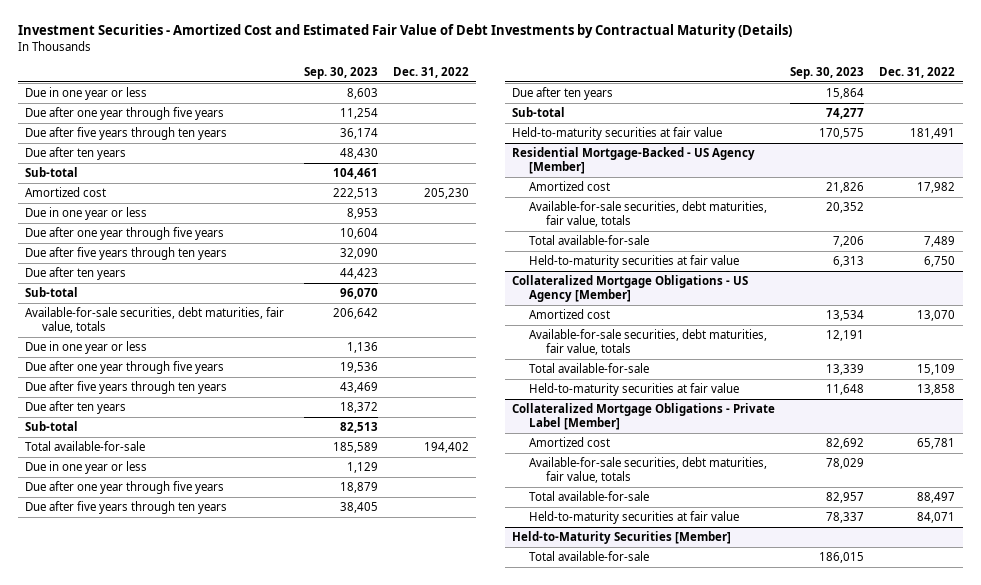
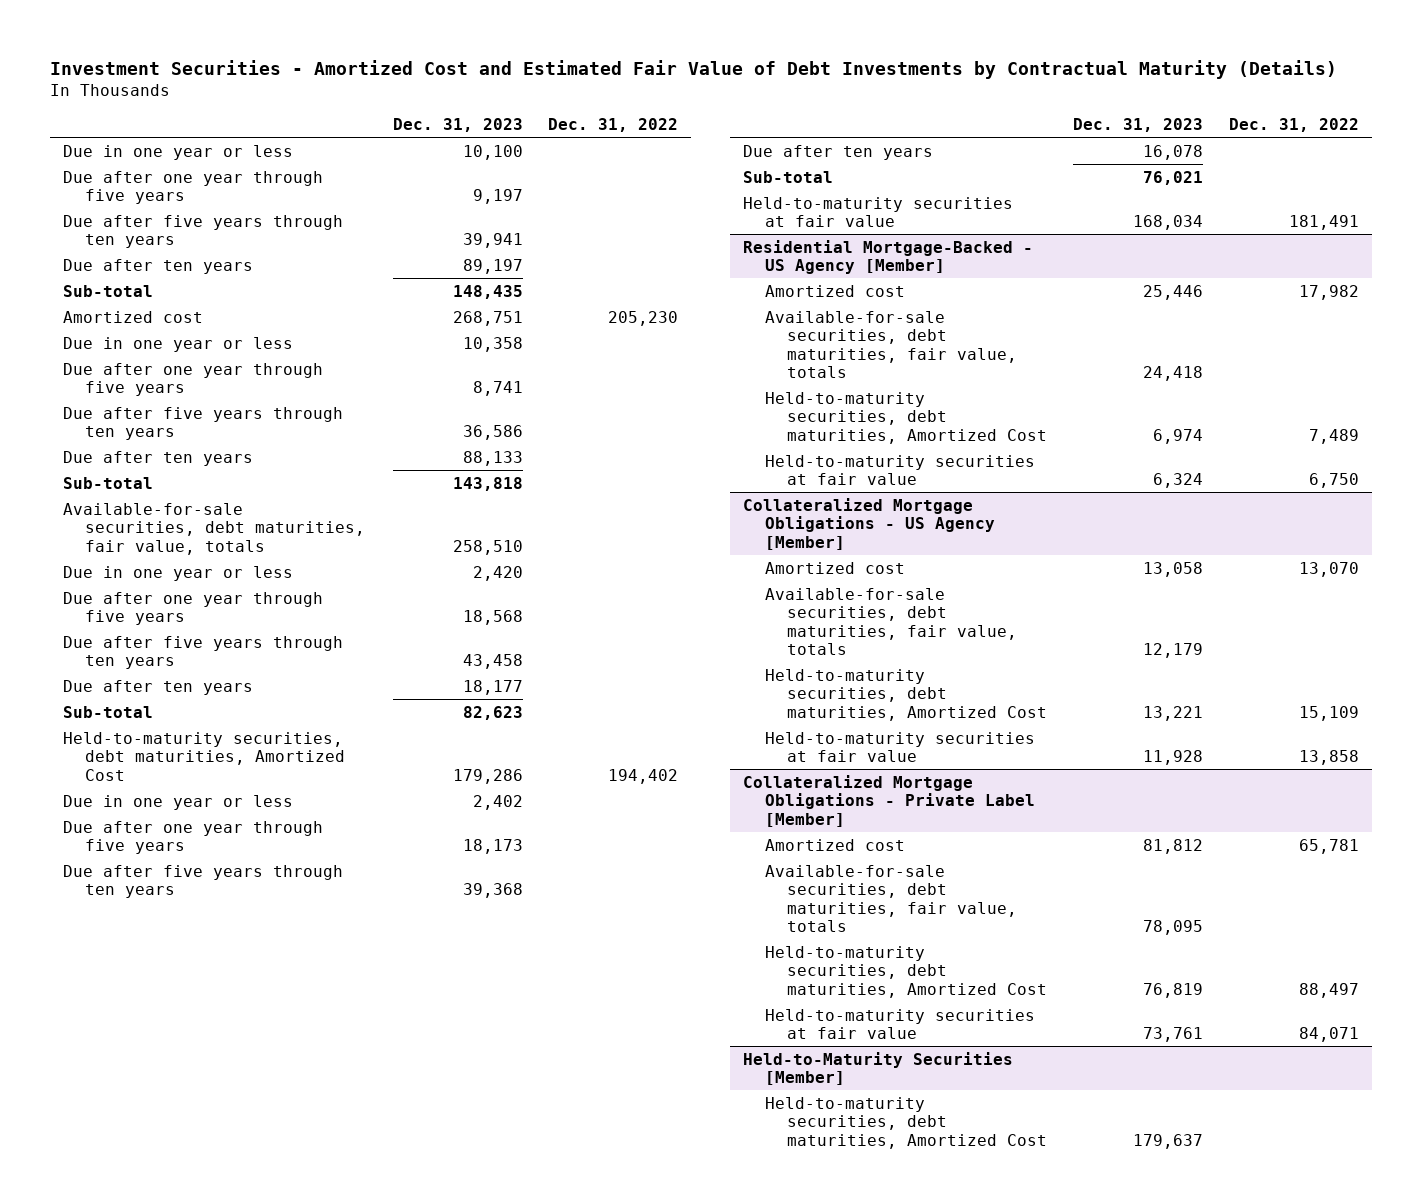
[303,67,378,80] Sep. 30, 2023 -> none
none -> [392,117,523,132] Dec. 31, 2023
[25,440,146,451] Total available-for-sale -> [63,731,345,781] Held-to-maturity securities, debt maturities, Amortized Cost
[529,234,650,245] Total available-for-sale -> [765,391,1047,444] Held-to-maturity securities, debt maturities, Amortized Cost
[529,362,650,373] Total available-for-sale -> [765,668,1047,721] Held-to-maturity securities, debt maturities, Amortized Cost
[529,490,650,501] Total available-for-sale -> [765,945,1047,998] Held-to-maturity securities, debt maturities, Amortized Cost
[529,550,650,561] Total available-for-sale -> [765,1096,1047,1149] Held-to-maturity securities, debt maturities, Amortized Cost

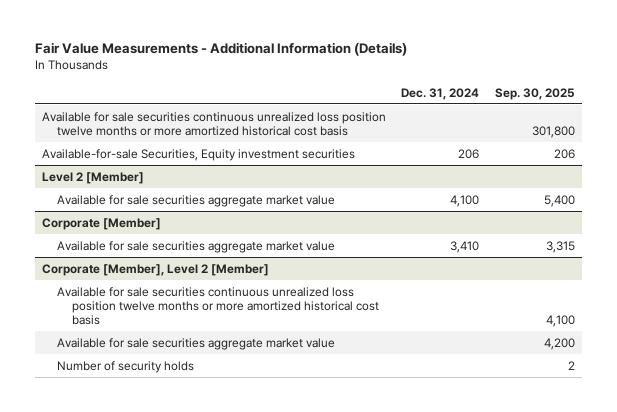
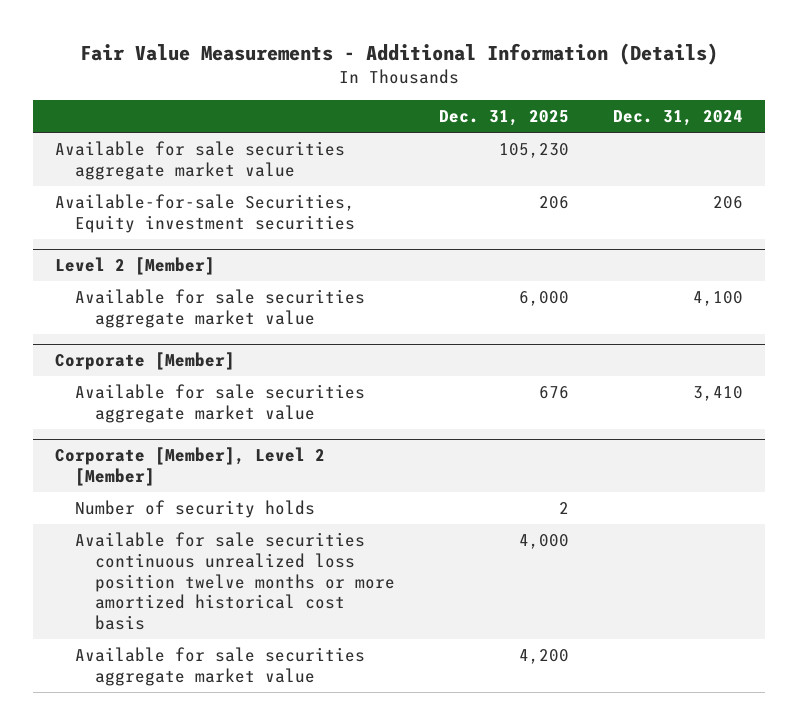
[494,87,575,100] Sep. 30, 2025 -> none
none -> [439,110,570,127] Dec. 31, 2025
[42,111,387,136] Available for sale securities continuous unrealized loss position twelve months or more amortized historical cost basis -> none
none -> [54,141,345,180] Available for sale securities aggregate market value
[57,360,195,373] Number of security holds -> [75,500,316,519] Number of security holds

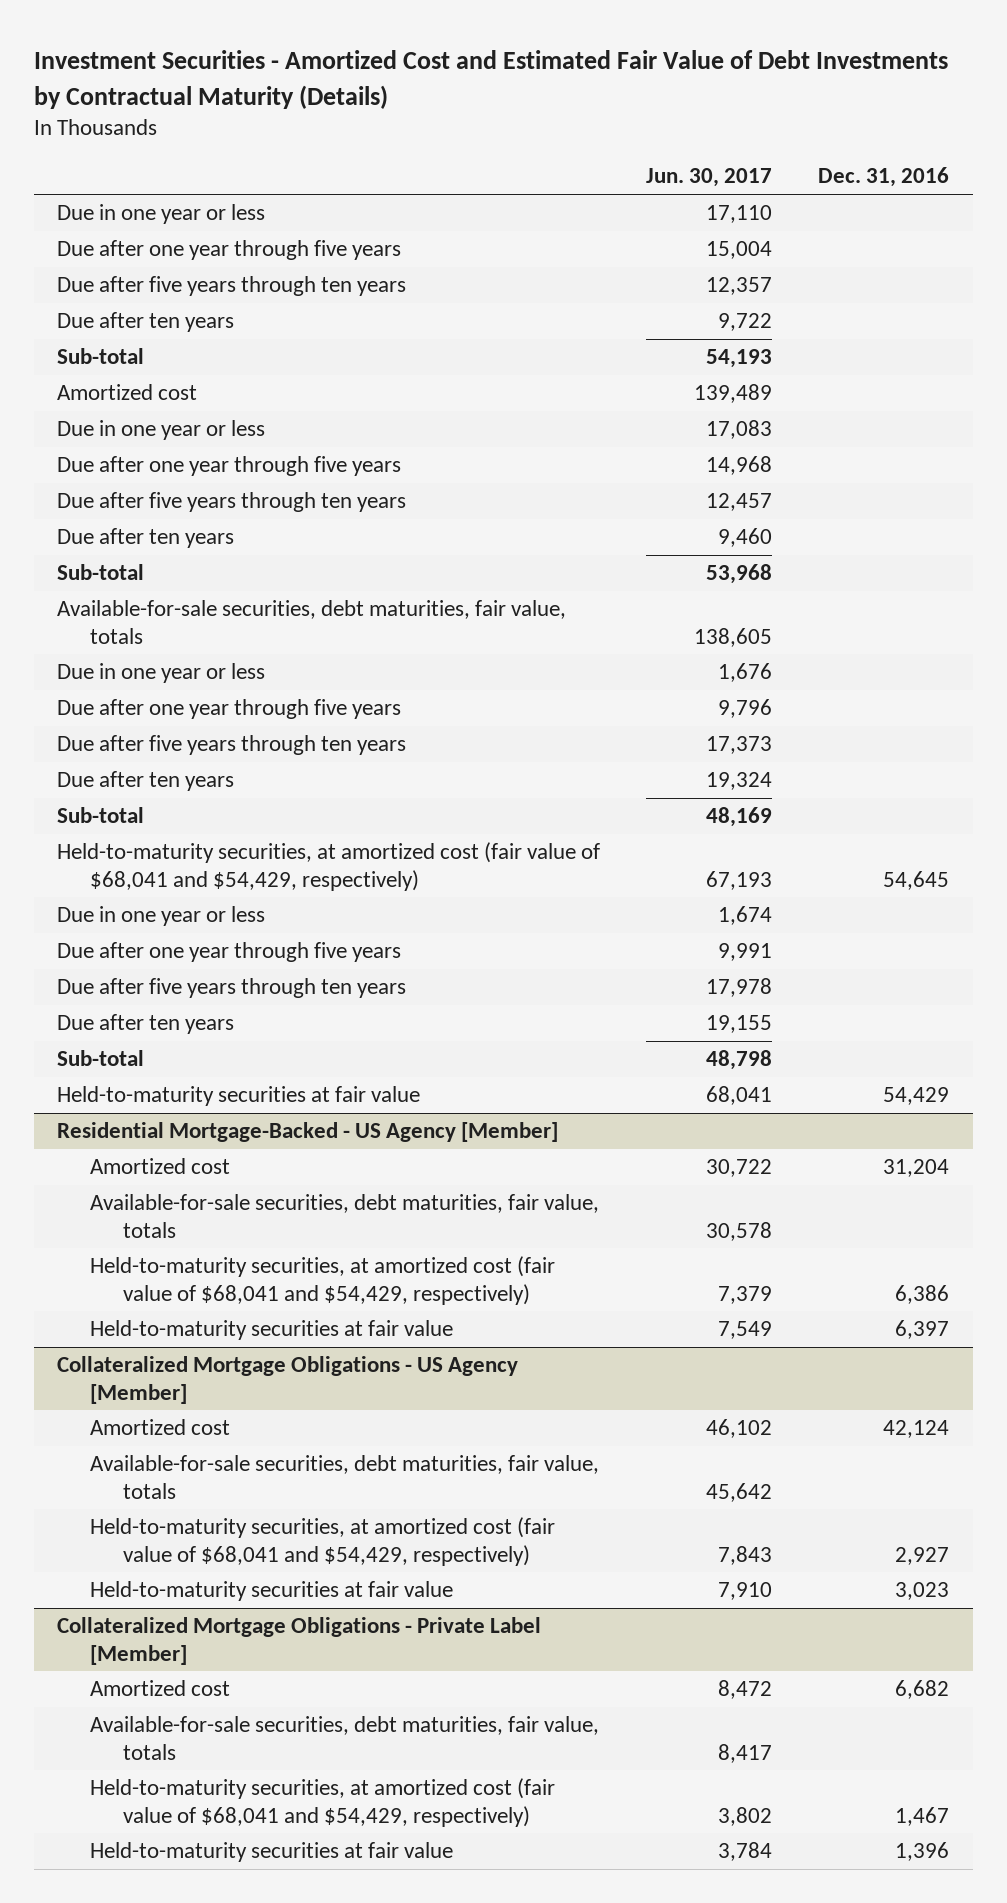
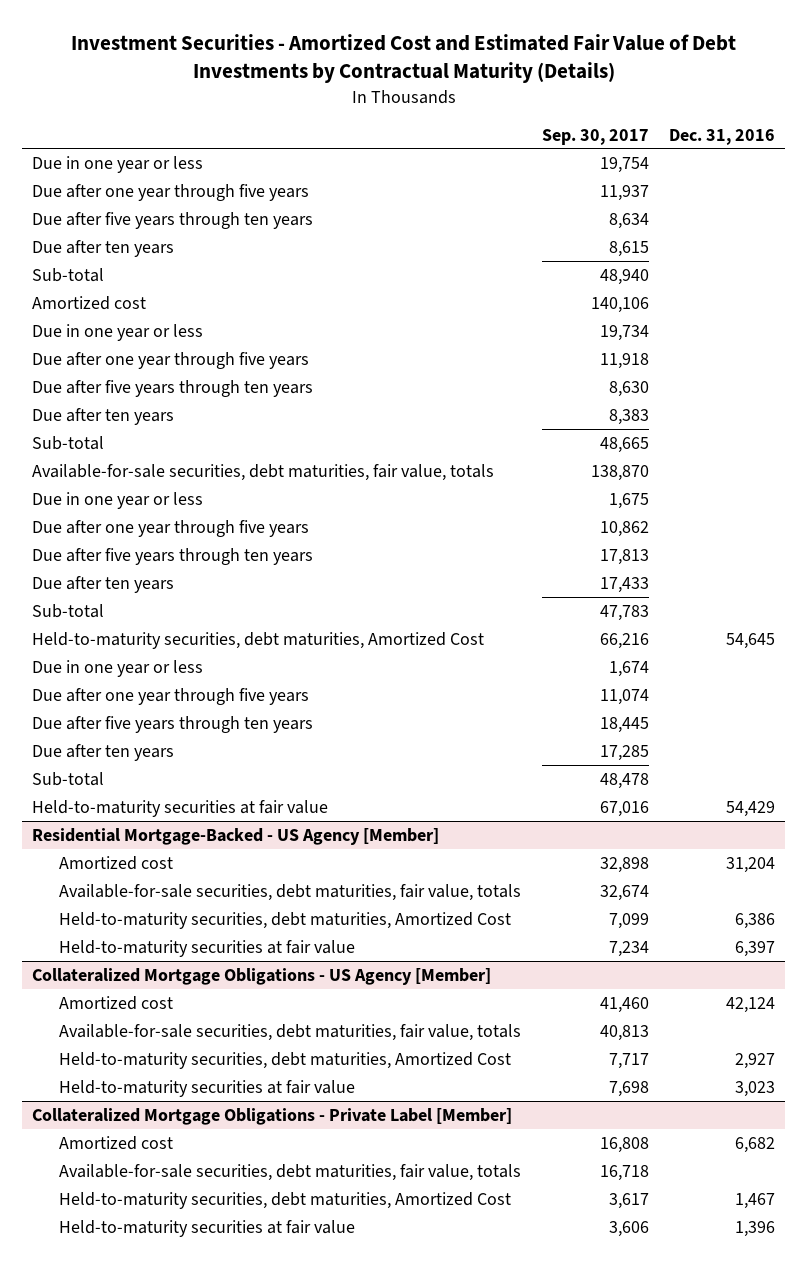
[646,168,773,188] Jun. 30, 2017 -> none
none -> [541,128,649,145] Sep. 30, 2017
[57,842,601,891] Held-to-maturity securities, at amortized cost (fair value of $68,041 and $54,429, respectively) -> [32,631,485,649] Held-to-maturity securities, debt maturities, Amortized Cost
[89,1256,555,1305] Held-to-maturity securities, at amortized cost (fair value of $68,041 and $54,429, respectively) -> [59,911,512,929] Held-to-maturity securities, debt maturities, Amortized Cost
[89,1517,555,1566] Held-to-maturity securities, at amortized cost (fair value of $68,041 and $54,429, respectively) -> [59,1051,512,1069] Held-to-maturity securities, debt maturities, Amortized Cost
[89,1778,555,1827] Held-to-maturity securities, at amortized cost (fair value of $68,041 and $54,429, respectively) -> [59,1191,512,1209] Held-to-maturity securities, debt maturities, Amortized Cost

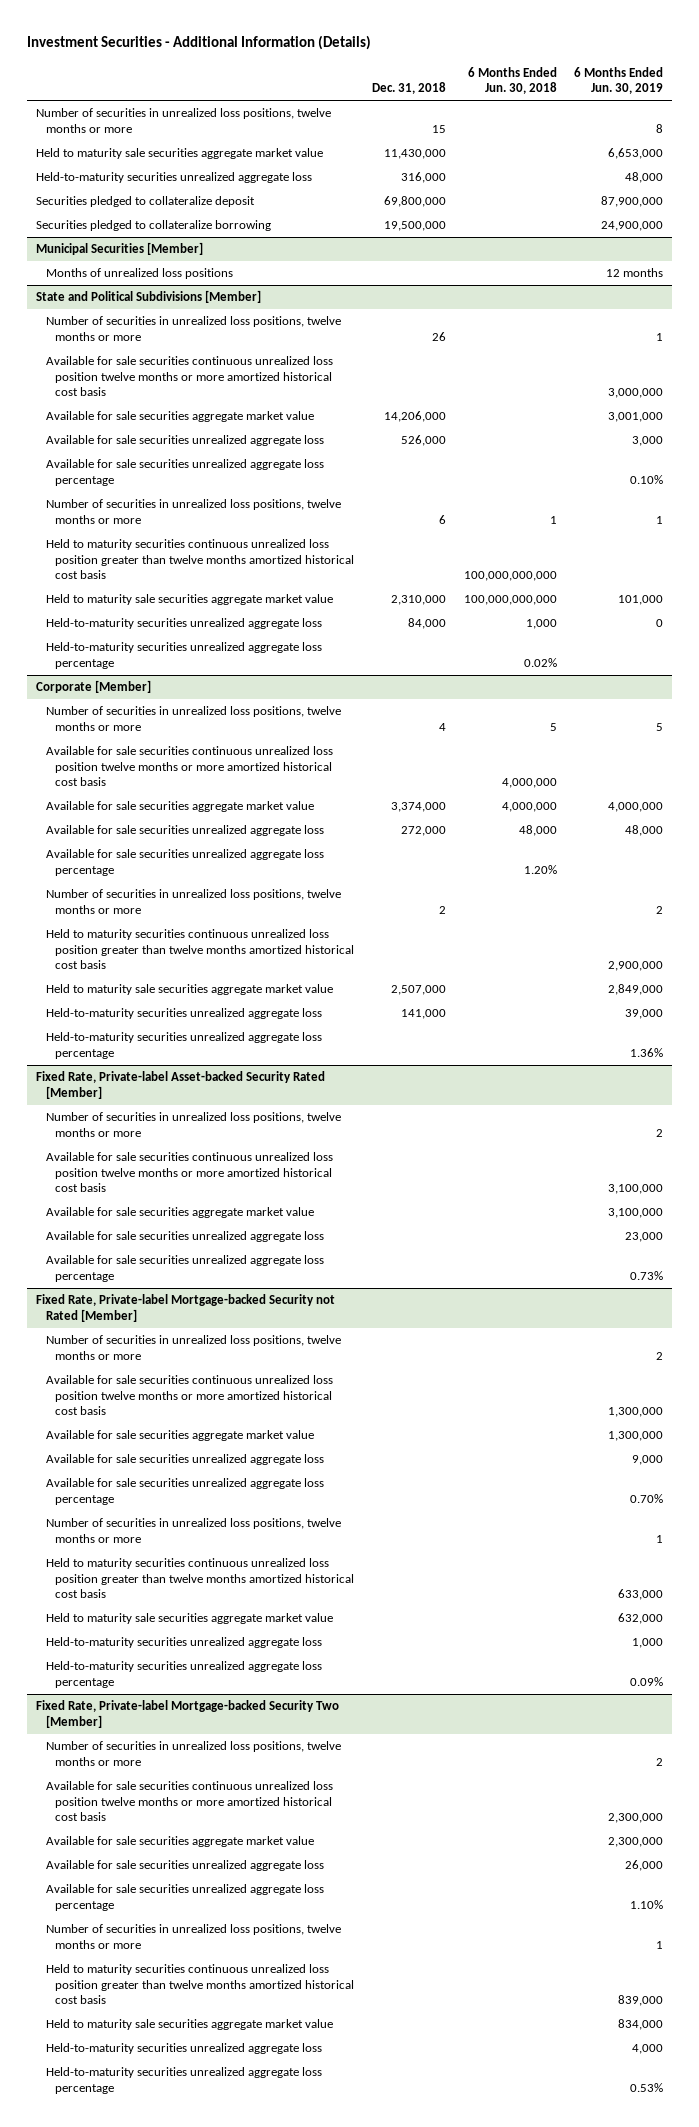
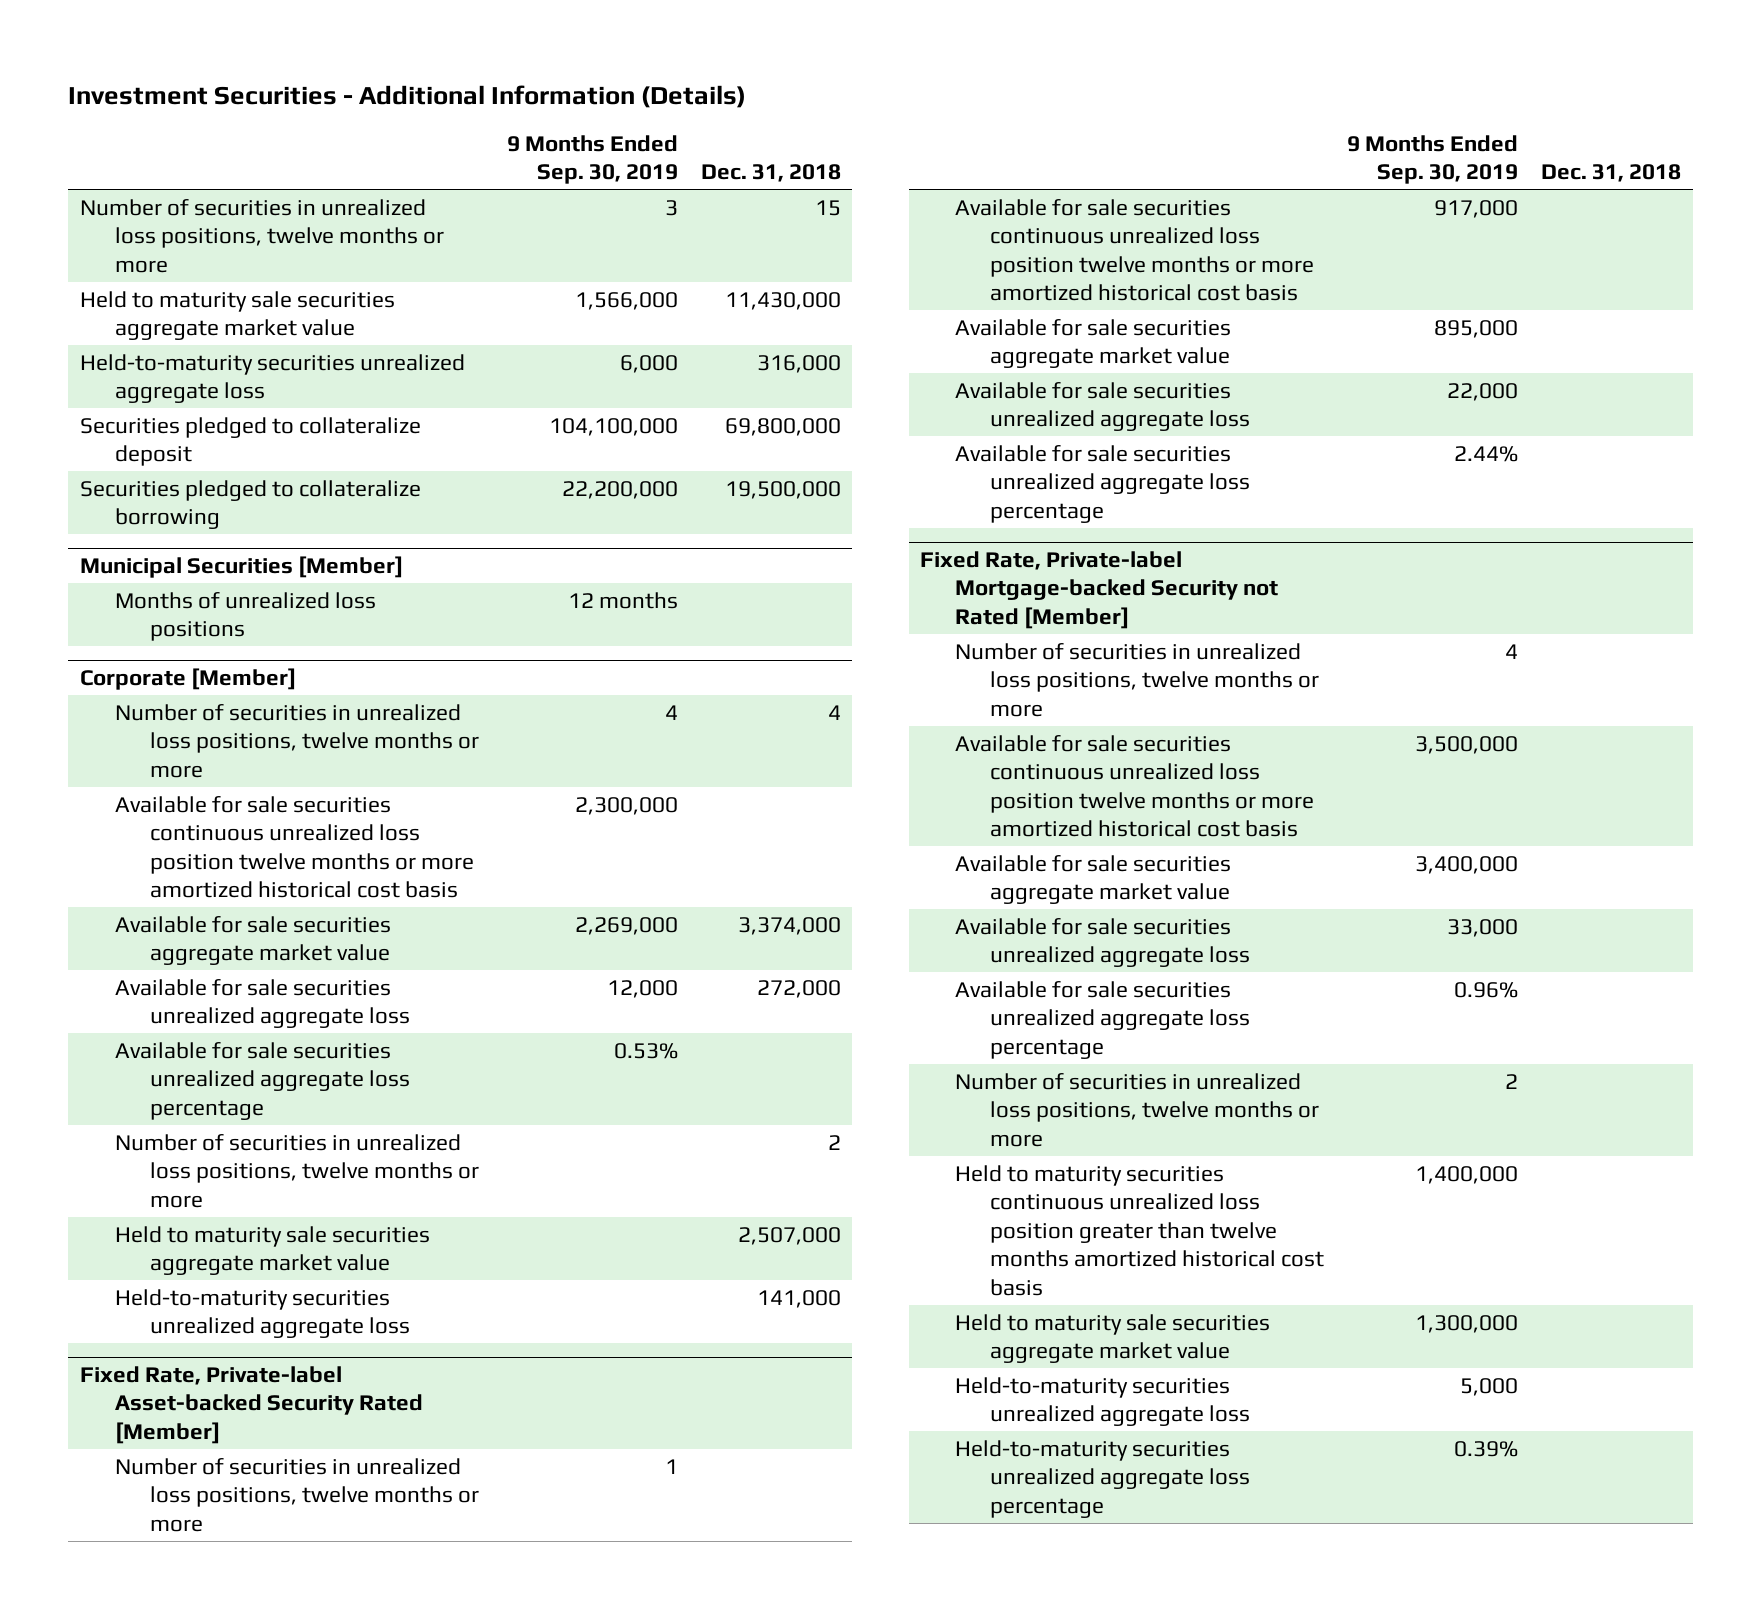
[467,66,557,95] 6 Months Ended Jun. 30, 2018 -> none
[574,66,664,95] 6 Months Ended Jun. 30, 2019 -> none
none -> [506,134,678,185] 9 Months Ended Sep. 30, 2019
[35,290,261,304] State and Political Subdivisions [Member] -> none
[45,316,341,341] Number of securities in unrealized loss positions, twelve months or more -> none
[45,356,333,396] Available for sale securities continuous unrealized loss position twelve months or more amortized historical cost basis -> none
[45,411,314,423] Available for sale securities aggregate market value -> none
[45,435,324,447] Available for sale securities unrealized aggregate loss -> none
[45,459,324,486] Available for sale securities unrealized aggregate loss percentage -> none
[45,499,341,524] Number of securities in unrealized loss positions, twelve months or more -> none
[45,539,355,579] Held to maturity securities continuous unrealized loss position greater than twelve months amortized historical cost basis -> none
[45,594,333,606] Held to maturity sale securities aggregate market value -> none
[45,618,322,630] Held-to-maturity securities unrealized aggregate loss -> none
[45,642,322,669] Held-to-maturity securities unrealized aggregate loss percentage -> none
[45,929,355,969] Held to maturity securities continuous unrealized loss position greater than twelve months amortized historical cost basis -> none
[45,1032,322,1059] Held-to-maturity securities unrealized aggregate loss percentage -> none
[35,1700,339,1728] Fixed Rate, Private-label Mortgage-backed Security Two [Member] -> none
[45,1741,341,1766] Number of securities in unrealized loss positions, twelve months or more -> none
[45,1781,333,1821] Available for sale securities continuous unrealized loss position twelve months or more amortized historical cost basis -> none
[45,1836,314,1848] Available for sale securities aggregate market value -> none
[45,1860,324,1872] Available for sale securities unrealized aggregate loss -> none
[45,1884,324,1911] Available for sale securities unrealized aggregate loss percentage -> none
[45,1924,341,1949] Number of securities in unrealized loss positions, twelve months or more -> none
[45,1964,355,2004] Held to maturity securities continuous unrealized loss position greater than twelve months amortized historical cost basis -> none
[45,2019,333,2031] Held to maturity sale securities aggregate market value -> none
[45,2043,322,2055] Held-to-maturity securities unrealized aggregate loss -> none
[45,2067,322,2094] Held-to-maturity securities unrealized aggregate loss percentage -> none

